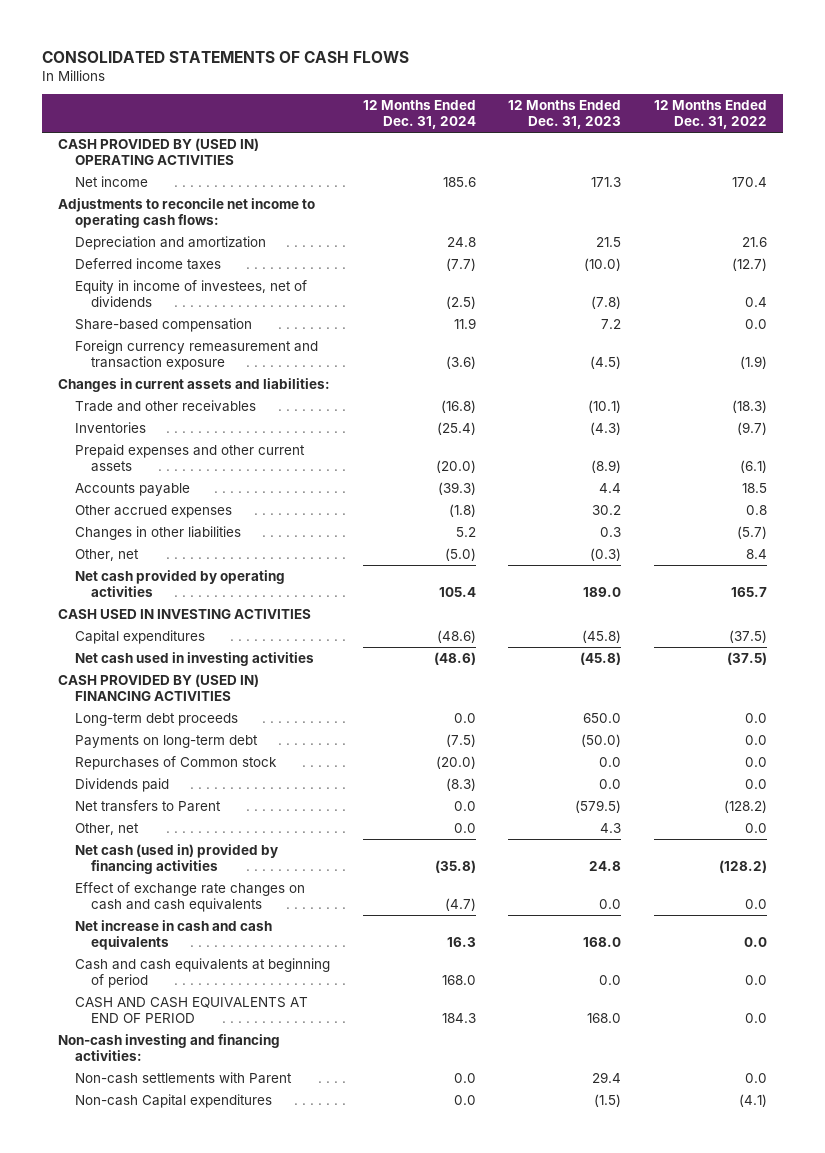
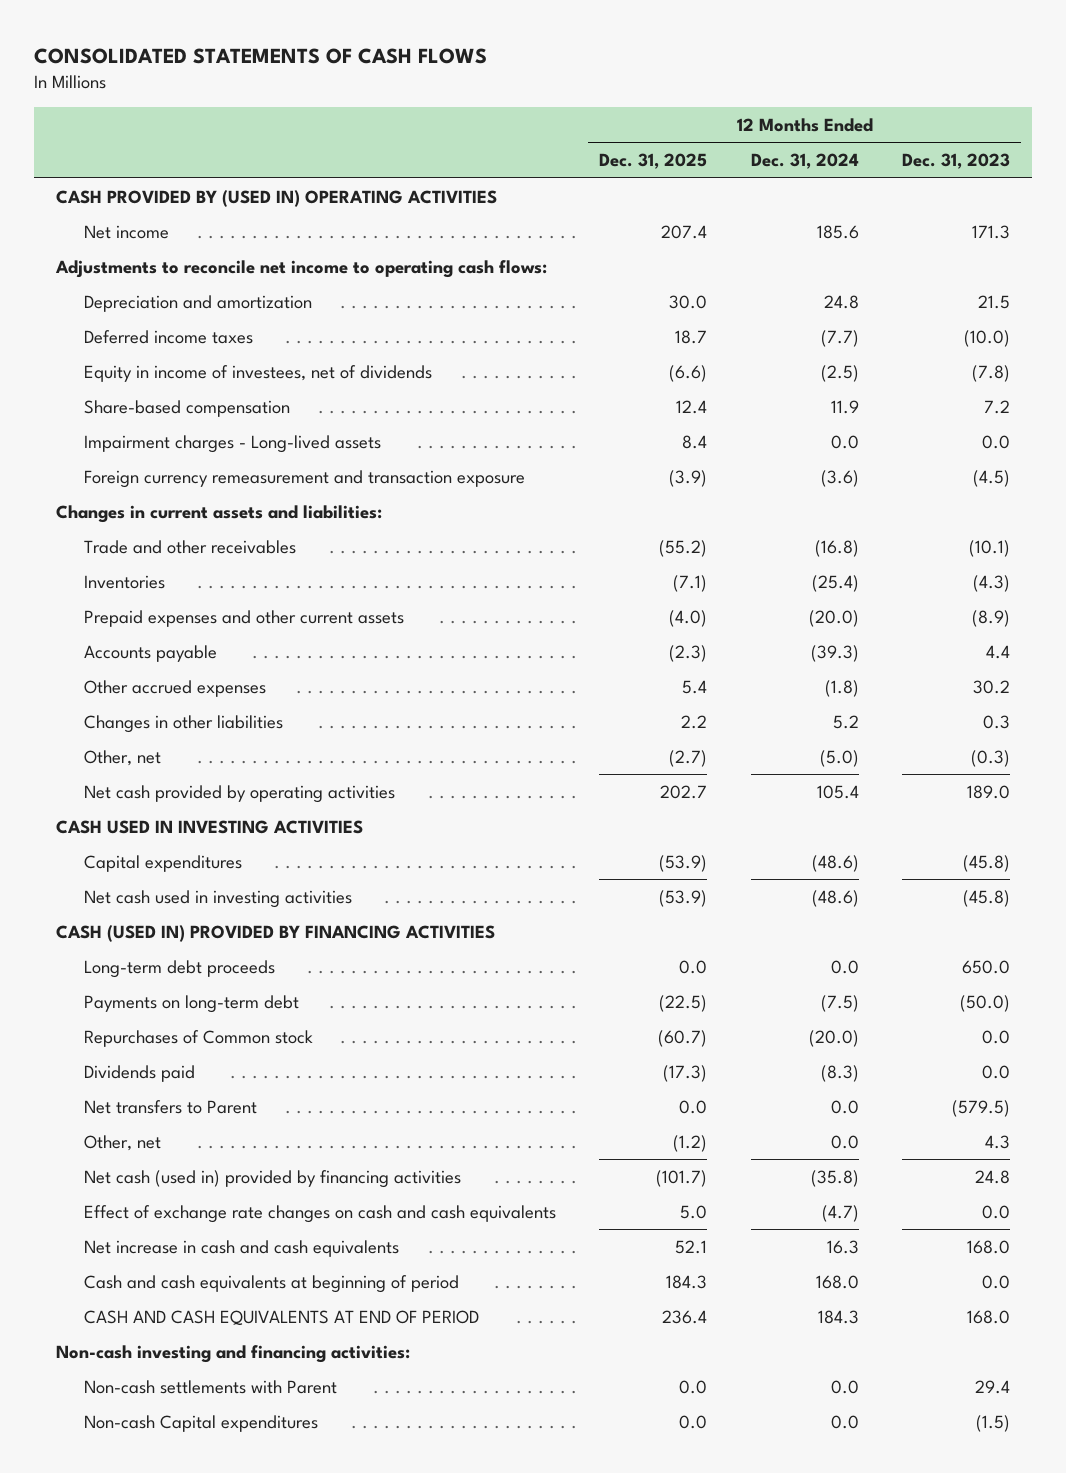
[653,100,767,130] 12 Months Ended Dec. 31, 2022 -> none
none -> [599,153,708,170] Dec. 31, 2025
none -> [83,434,381,453] Impairment charges - Long-lived assets
[58,674,260,701] CASH PROVIDED BY (USED IN) FINANCING ACTIVITIES -> [55,924,495,942] CASH (USED IN) PROVIDED BY FINANCING ACTIVITIES

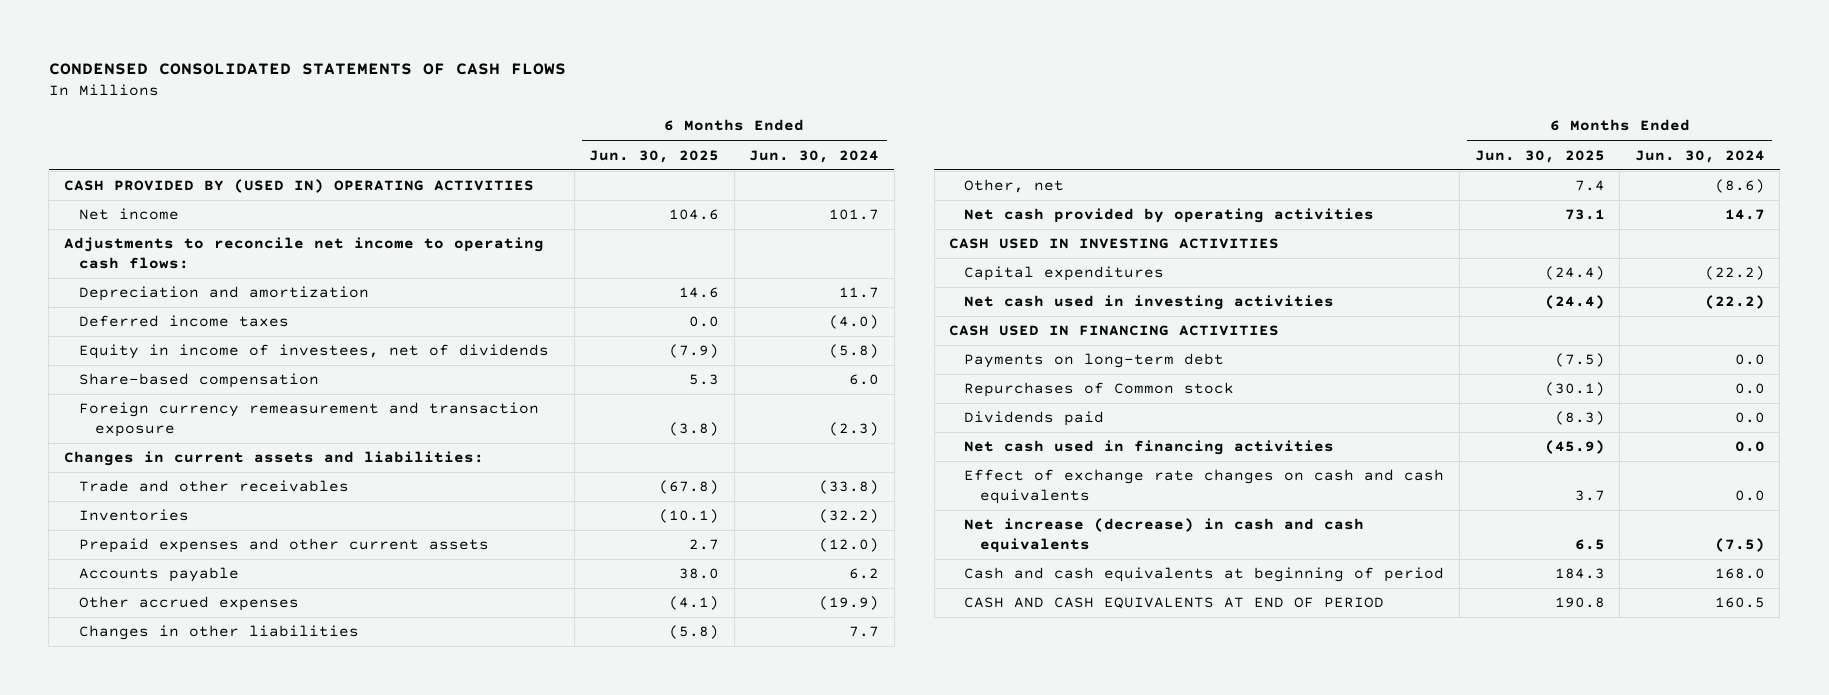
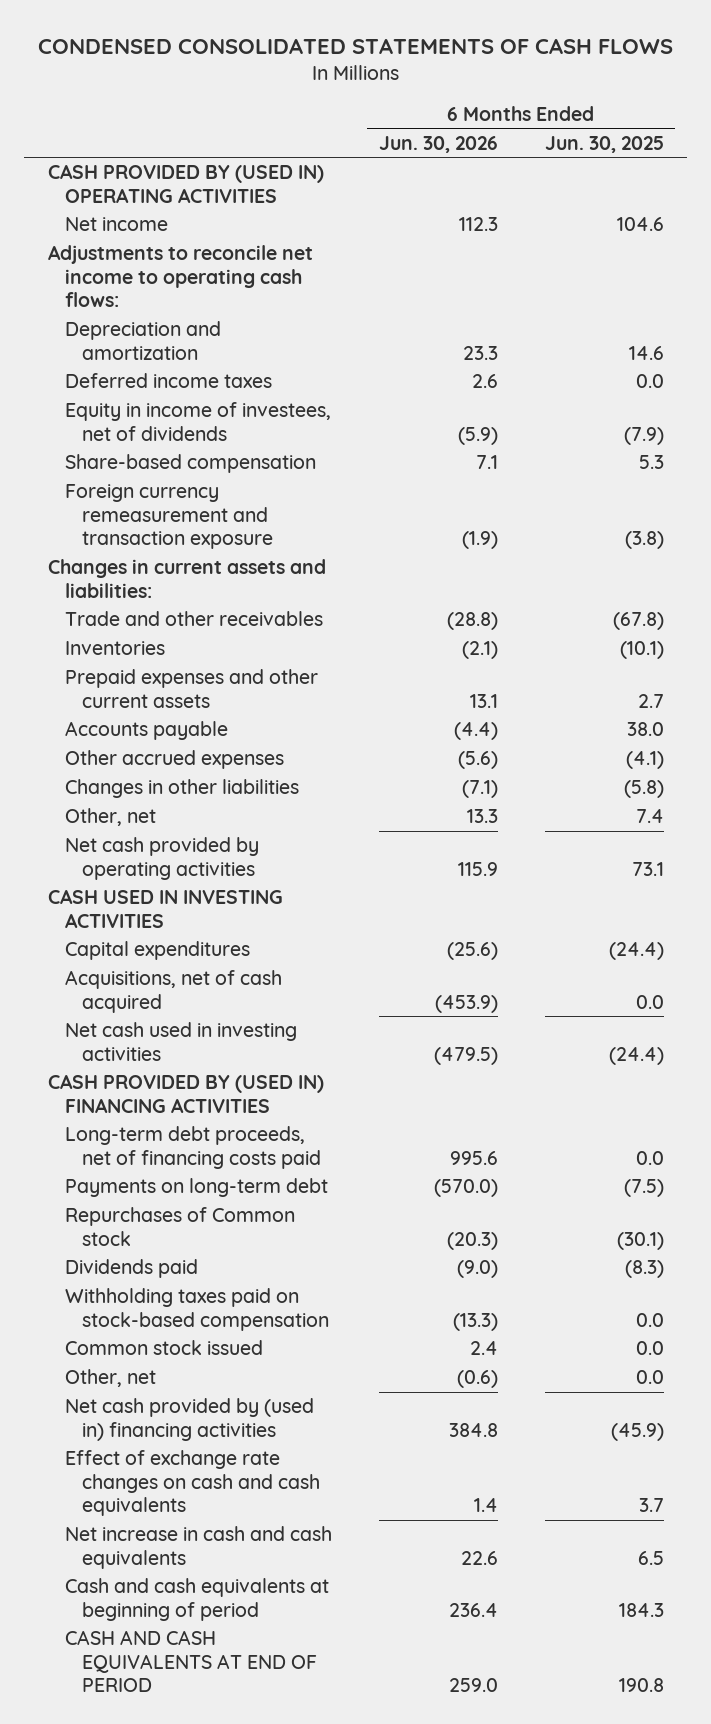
[749,149,880,163] Jun. 30, 2024 -> none
none -> [378,135,498,153] Jun. 30, 2026
none -> [65,970,283,1013] Acquisitions, net of cash acquired
[949,325,1280,337] CASH USED IN FINANCING ACTIVITIES -> [47,1074,324,1113] CASH PROVIDED BY (USED IN) FINANCING ACTIVITIES
none -> [65,1126,322,1169] Long-term debt proceeds, net of financing costs paid
none -> [65,1288,330,1331] Withholding taxes paid on stock-based compensation
none -> [65,1340,264,1356] Common stock issued
none -> [65,1369,157,1388] Other, net
[964,440,1335,456] Net cash used in financing activities -> [65,1398,315,1441] Net cash provided by (used in) financing activities
[964,518,1365,554] Net increase (decrease) in cash and cash equivalents -> [65,1526,333,1569] Net increase in cash and cash equivalents

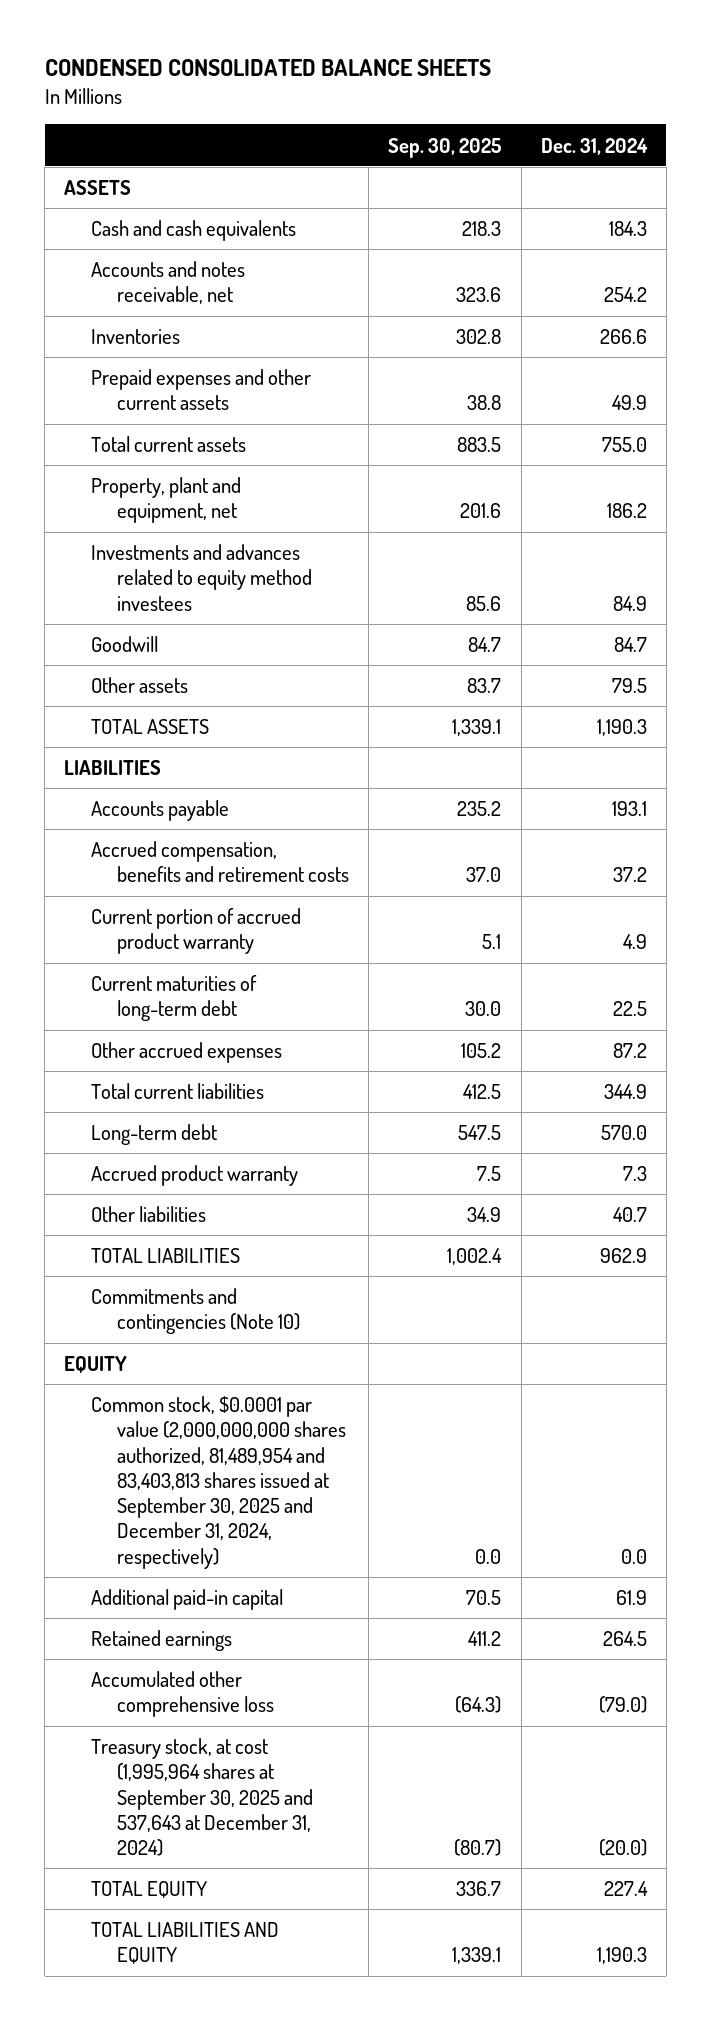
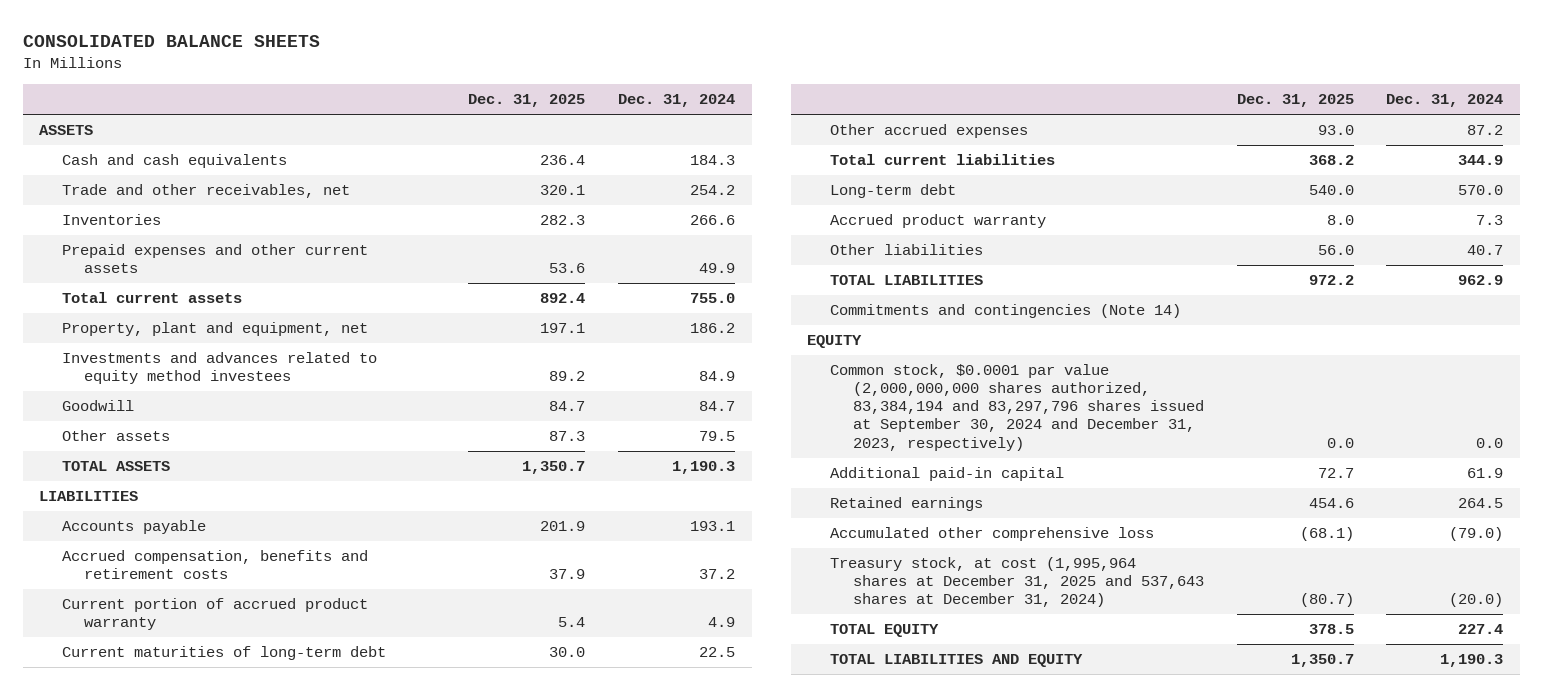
[44,59,491,77] CONDENSED CONSOLIDATED BALANCE SHEETS -> [22,34,320,47] CONSOLIDATED BALANCE SHEETS
[388,137,502,158] Sep. 30, 2025 -> none
none -> [468,94,586,108] Dec. 31, 2025
[90,261,245,305] Accounts and notes receivable, net -> [61,184,350,199] Trade and other receivables, net
[90,1288,301,1335] Commitments and contingencies (Note 10) -> [829,304,1181,319] Commitments and contingencies (Note 14)
[90,1396,347,1569] Common stock, $0.0001 par value (2,000,000,000 shares authorized, 81,489,954 and 83,403,813 shares issued at September 30, 2025 and December 31, 2024, respectively) -> [829,364,1204,451] Common stock, $0.0001 par value (2,000,000,000 shares authorized, 83,384,194 and 83,297,796 shares issued at September 30, 2024 and December 31, 2023, respectively)
[90,1738,314,1857] Treasury stock, at cost (1,995,964 shares at September 30, 2025 and 537,643 at December 31, 2024) -> [829,557,1204,608] Treasury stock, at cost (1,995,964 shares at December 31, 2025 and 537,643 shares at December 31, 2024)

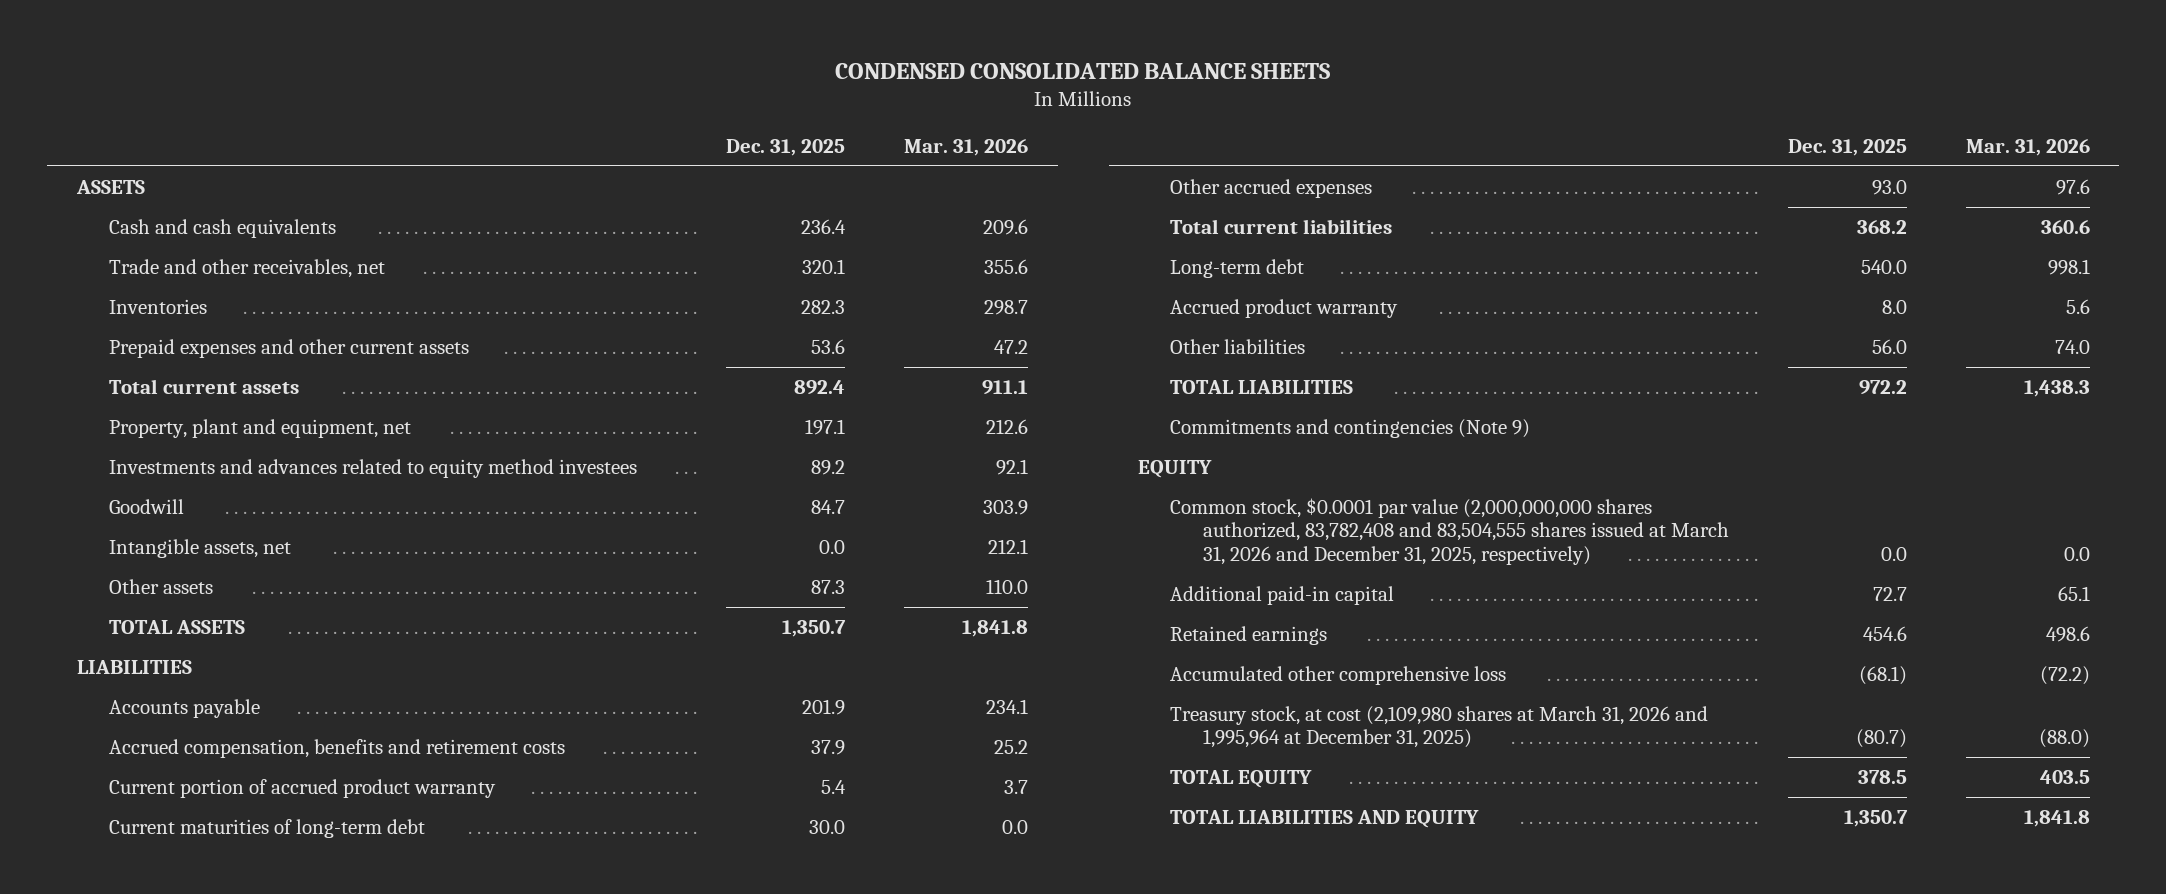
[22,34,320,47] CONSOLIDATED BALANCE SHEETS -> [835,62,1331,79] CONDENSED CONSOLIDATED BALANCE SHEETS
[618,94,736,108] Dec. 31, 2024 -> none
none -> [904,139,1029,157] Mar. 31, 2026
none -> [108,538,291,558] Intangible assets, net
[829,304,1181,319] Commitments and contingencies (Note 14) -> [1170,418,1531,438] Commitments and contingencies (Note 9)
[829,364,1204,451] Common stock, $0.0001 par value (2,000,000,000 shares authorized, 83,384,194 and 83,297,796 shares issued at September 30, 2024 and December 31, 2023, respectively) -> [1170,497,1729,565] Common stock, $0.0001 par value (2,000,000,000 shares authorized, 83,782,408 and 83,504,555 shares issued at March 31, 2026 and December 31, 2025, respectively)
[829,557,1204,608] Treasury stock, at cost (1,995,964 shares at December 31, 2025 and 537,643 shares at December 31, 2024) -> [1170,705,1709,749] Treasury stock, at cost (2,109,980 shares at March 31, 2026 and 1,995,964 at December 31, 2025)

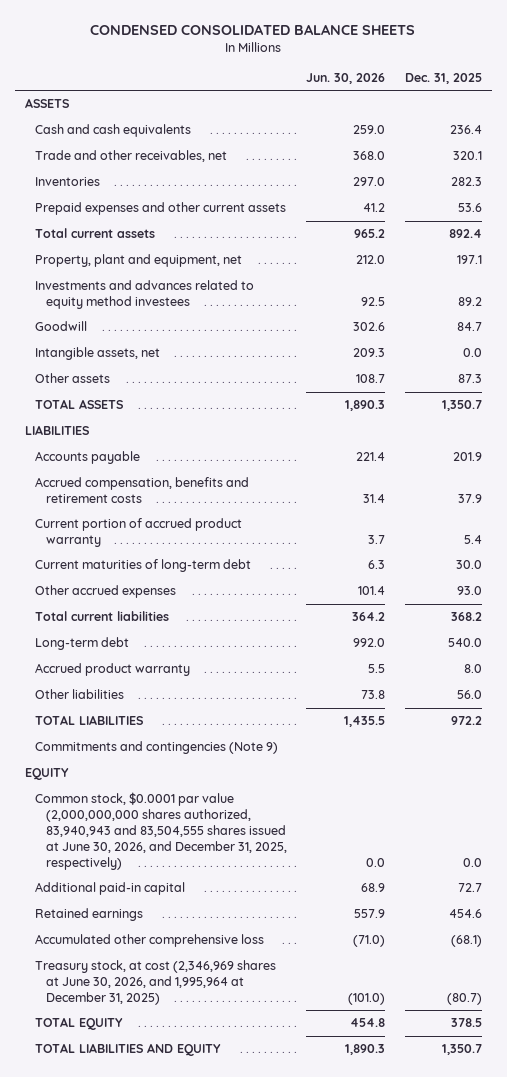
[904,139,1029,157] Mar. 31, 2026 -> none
none -> [306,72,386,84] Jun. 30, 2026
[1170,497,1729,565] Common stock, $0.0001 par value (2,000,000,000 shares authorized, 83,782,408 and 83,504,555 shares issued at March 31, 2026 and December 31, 2025, respectively) -> [35,792,287,870] Common stock, $0.0001 par value (2,000,000,000 shares authorized, 83,940,943 and 83,504,555 shares issued at June 30, 2026, and December 31, 2025, respectively)
[1170,705,1709,749] Treasury stock, at cost (2,109,980 shares at March 31, 2026 and 1,995,964 at December 31, 2025) -> [35,960,277,1005] Treasury stock, at cost (2,346,969 shares at June 30, 2026, and 1,995,964 at December 31, 2025)

